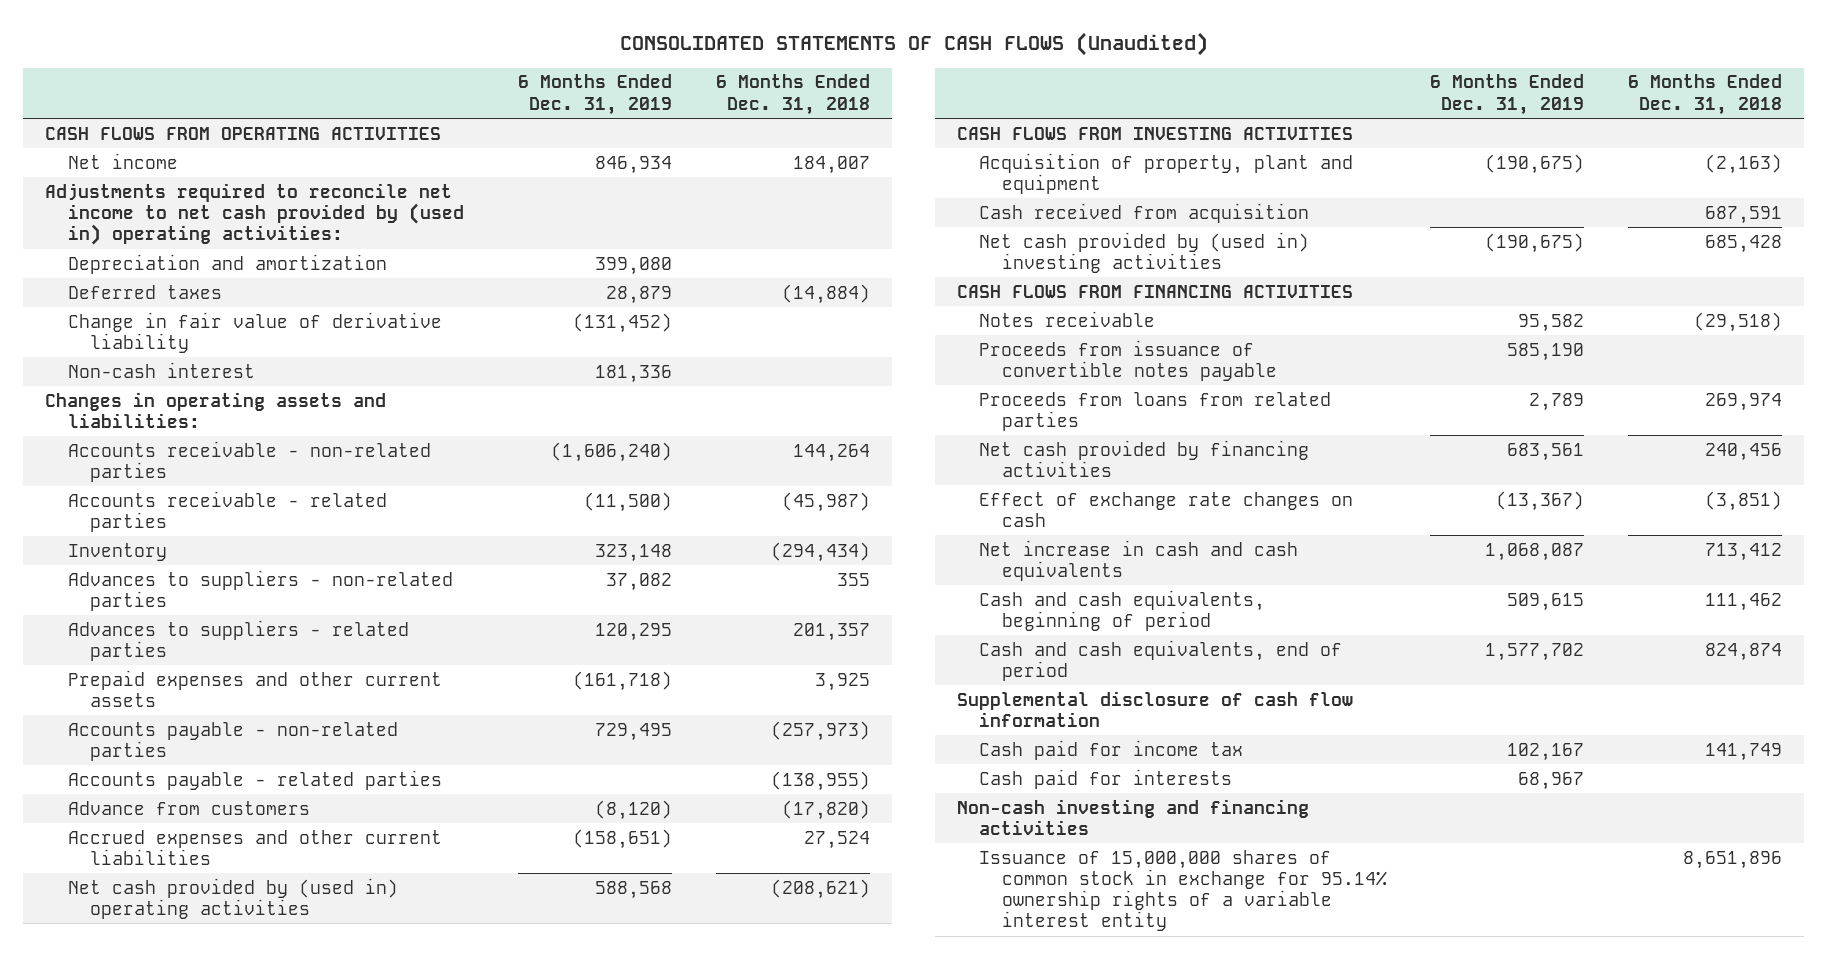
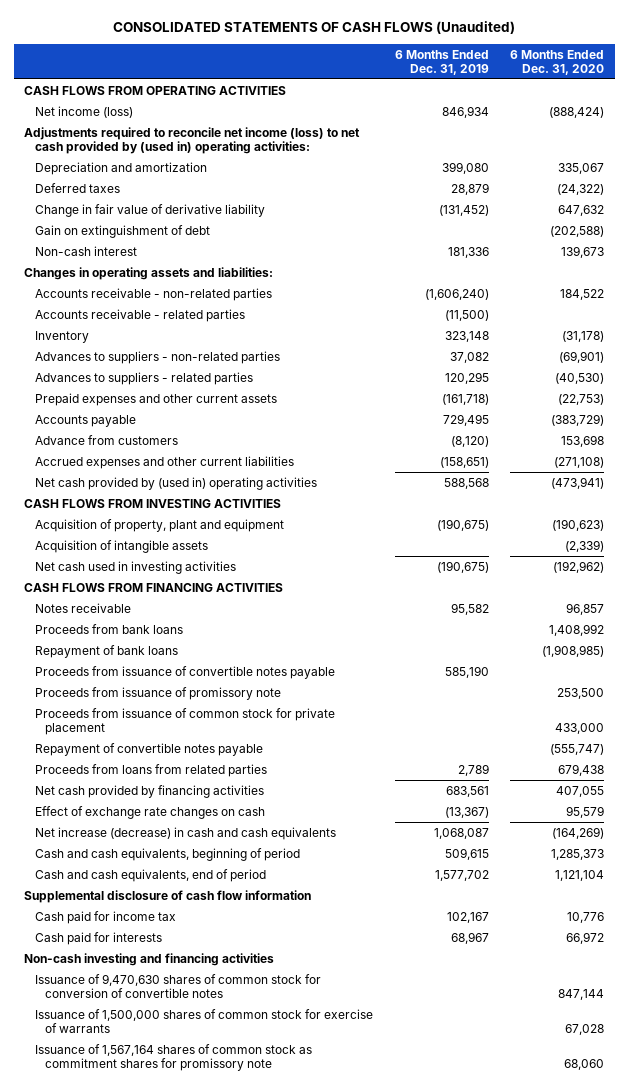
[715,74,870,115] 6 Months Ended Dec. 31, 2018 -> none
none -> [510,49,605,76] 6 Months Ended Dec. 31, 2020
[67,152,178,169] Net income -> [34,105,133,118] Net income (loss)
[45,182,464,246] Adjustments required to reconcile net income to net cash provided by (used in) operating activities: -> [24,126,361,154] Adjustments required to reconcile net income (loss) to net cash provided by (used in) operating activities:
none -> [34,224,210,238] Gain on extinguishment of debt
[67,769,442,790] Accounts payable - related parties -> none
[67,721,398,761] Accounts payable - non-related parties -> [34,414,136,427] Accounts payable
[979,202,1310,223] Cash received from acquisition -> none
none -> [34,539,208,553] Acquisition of intangible assets
[979,231,1310,273] Net cash provided by (used in) investing activities -> [34,560,236,574] Net cash used in investing activities
none -> [34,623,183,634] Proceeds from bank loans
none -> [34,644,178,658] Repayment of bank loans
none -> [34,686,281,700] Proceeds from issuance of promissory note
none -> [34,707,335,735] Proceeds from issuance of common stock for private placement
none -> [34,742,263,756] Repayment of convertible notes payable
[979,539,1299,581] Net increase in cash and cash equivalents -> [34,826,336,840] Net increase (decrease) in cash and cash equivalents
[979,849,1387,932] Issuance of 15,000,000 shares of common stock in exchange for 95.14% ownership rights of a variable interest entity -> none
none -> [34,973,321,998] Issuance of 9,470,630 shares of common stock for conversion of convertible notes
none -> [34,1008,373,1033] Issuance of 1,500,000 shares of common stock for exercise of warrants
none -> [34,1043,312,1071] Issuance of 1,567,164 shares of common stock as commitment shares for promissory note

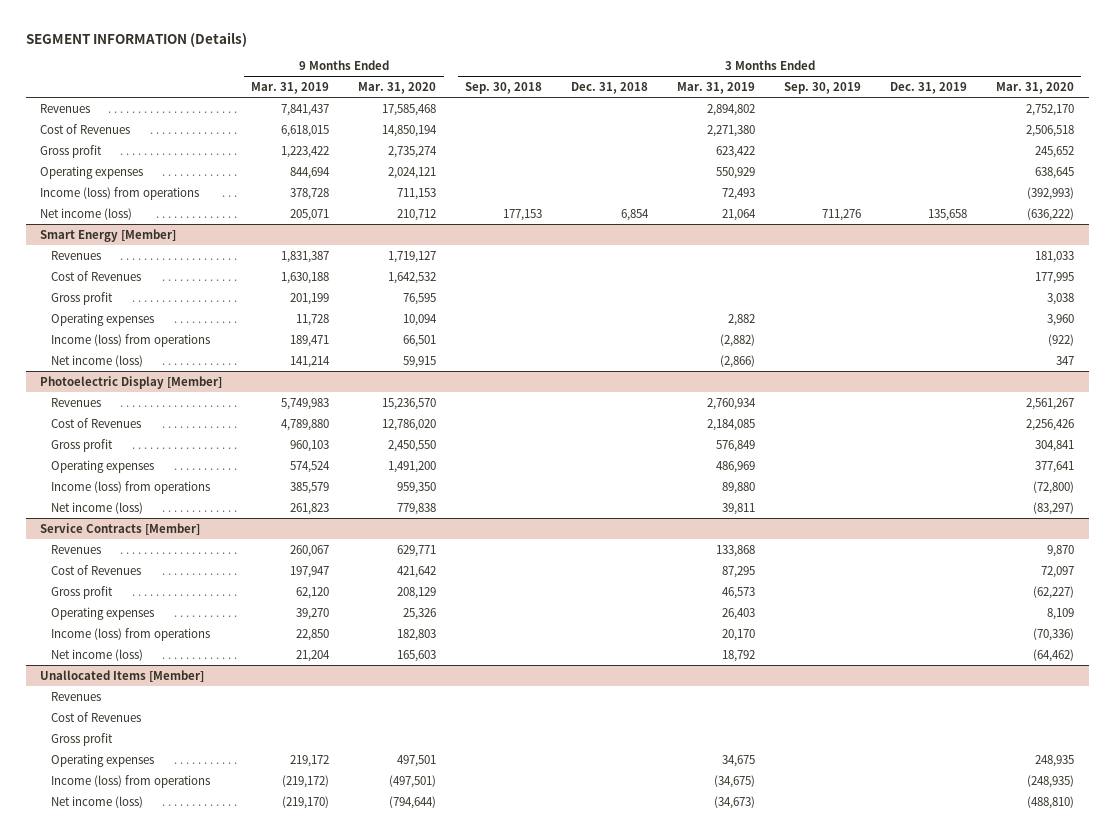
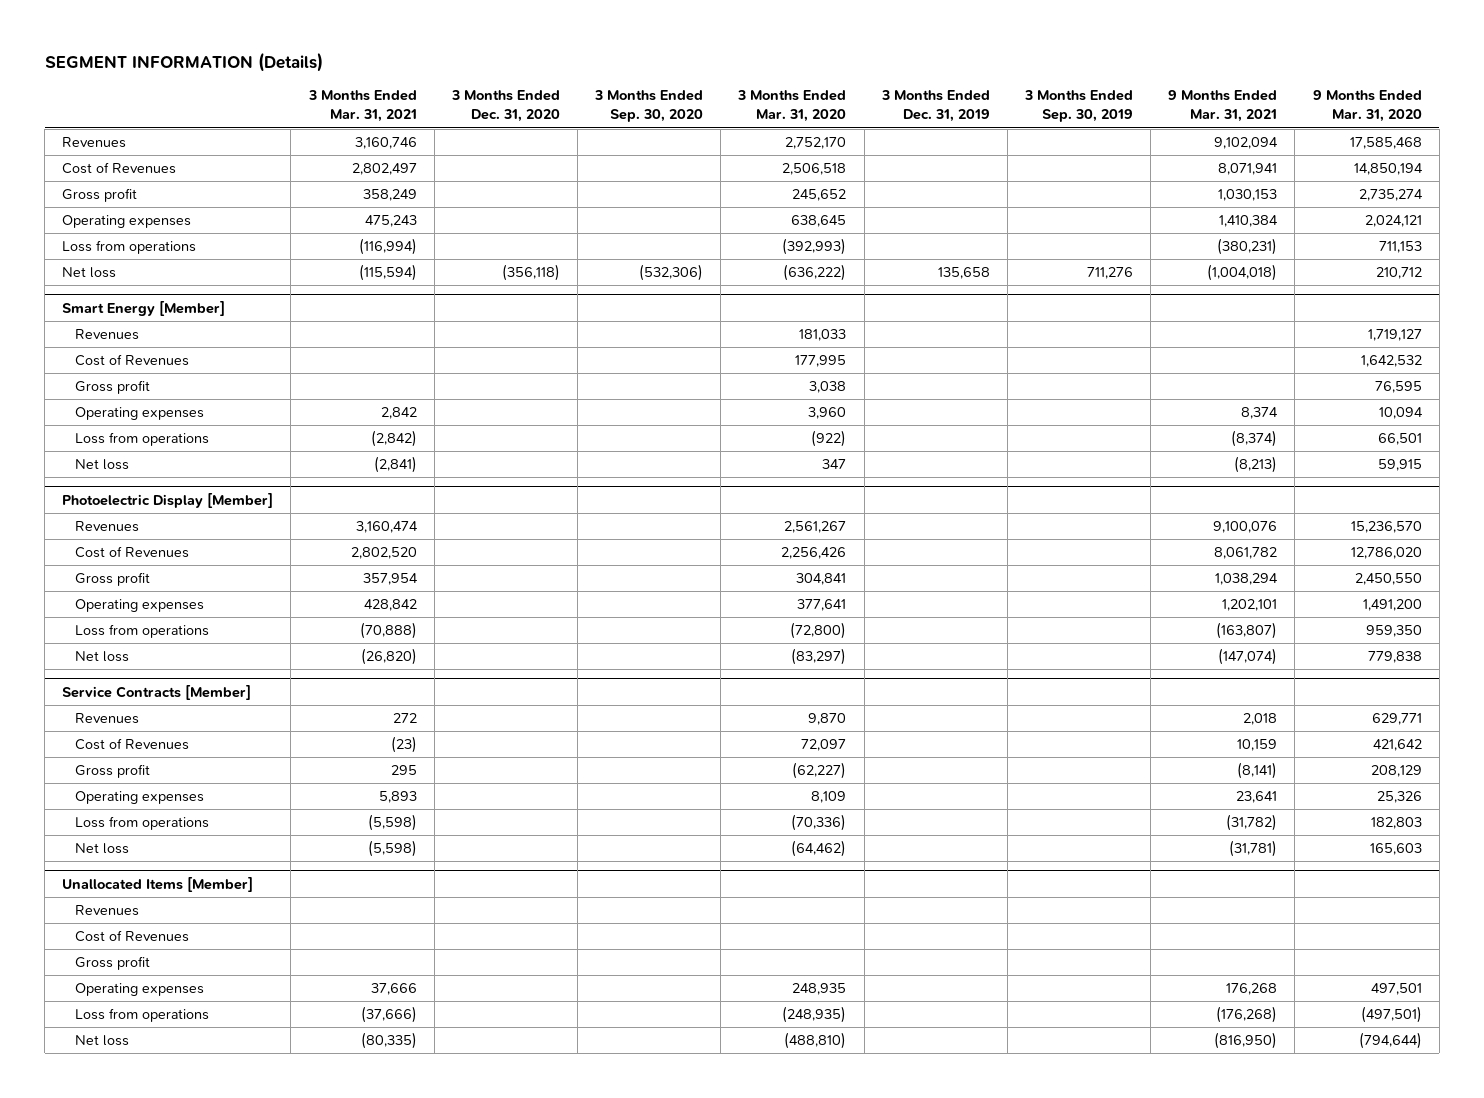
[251,81,330,94] Mar. 31, 2019 -> none
[465,81,543,94] Sep. 30, 2018 -> none
[571,81,649,94] Dec. 31, 2018 -> none
[677,81,756,94] Mar. 31, 2019 -> none
none -> [307,90,417,123] 3 Months Ended Mar. 31, 2021
none -> [450,90,560,123] 3 Months Ended Dec. 31, 2020
none -> [594,90,704,123] 3 Months Ended Sep. 30, 2020
none -> [1168,90,1278,123] 9 Months Ended Mar. 31, 2021
[40,186,200,200] Income (loss) from operations -> [62,240,197,255] Loss from operations
[40,207,133,220] Net income (loss) -> [62,267,117,279] Net loss
[51,333,211,347] Income (loss) from operations -> [75,432,210,447] Loss from operations
[51,354,144,367] Net income (loss) -> [75,459,130,471] Net loss
[51,480,211,494] Income (loss) from operations -> [75,624,210,639] Loss from operations
[51,501,144,514] Net income (loss) -> [75,651,130,663] Net loss
[51,627,211,641] Income (loss) from operations -> [75,816,210,831] Loss from operations
[51,648,144,661] Net income (loss) -> [75,843,130,855] Net loss
[51,774,211,788] Income (loss) from operations -> [75,1008,210,1023] Loss from operations
[51,795,144,808] Net income (loss) -> [75,1035,130,1047] Net loss

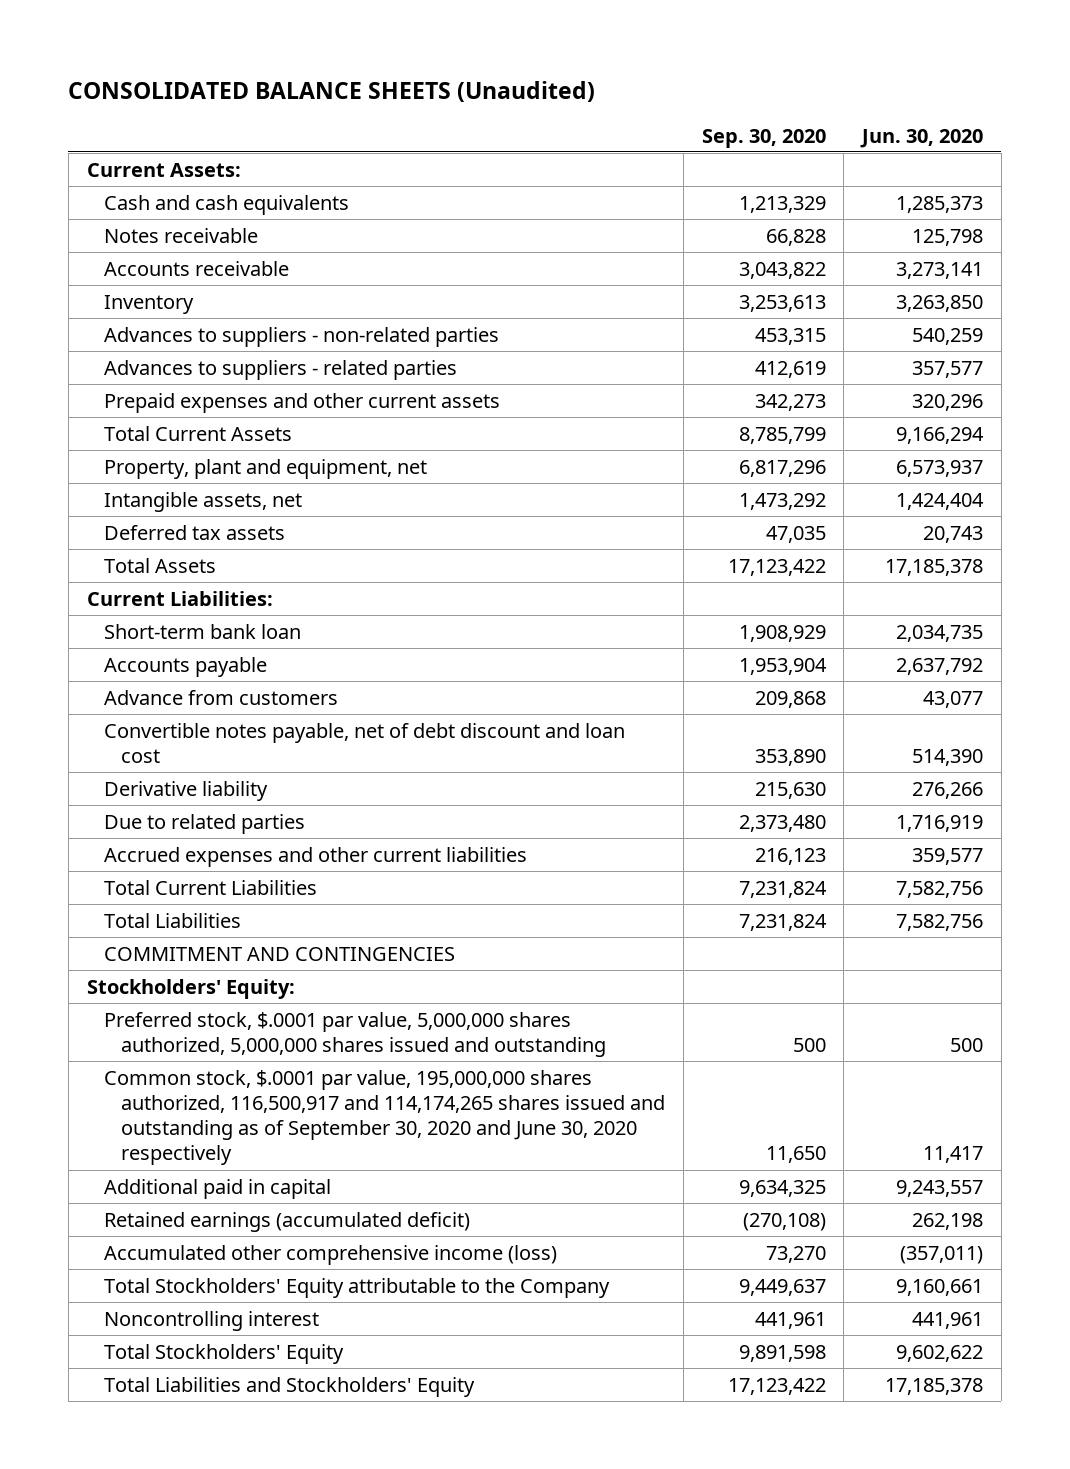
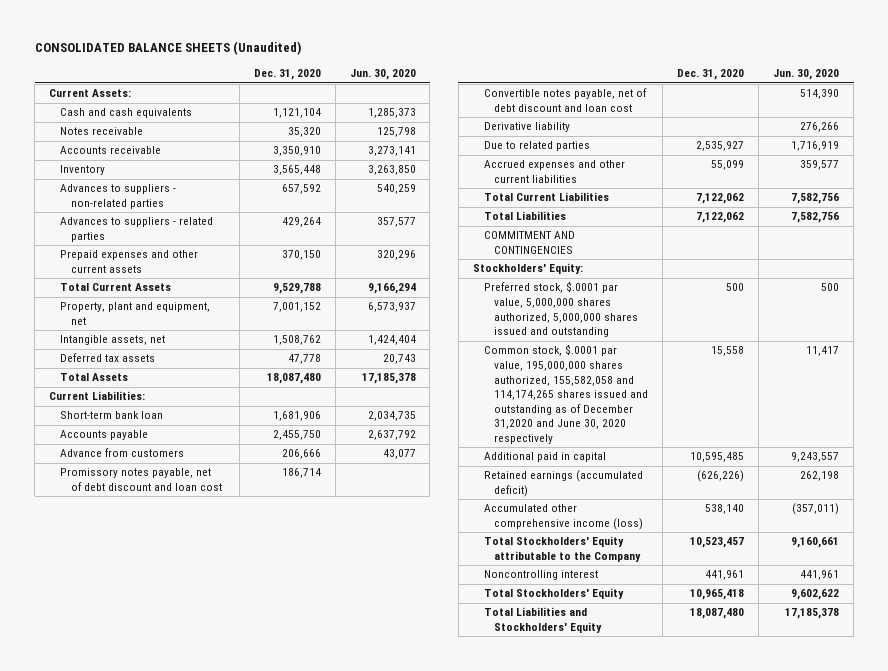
[701,128,826,148] Sep. 30, 2020 -> none
none -> [253,69,321,81] Dec. 31, 2020
none -> [60,468,222,492] Promissory notes payable, net of debt discount and loan cost
[103,1069,666,1166] Common stock, $.0001 par value, 195,000,000 shares authorized, 116,500,917 and 114,174,265 shares issued and outstanding as of September 30, 2020 and June 30, 2020 respectively -> [483,344,649,444] Common stock, $.0001 par value, 195,000,000 shares authorized, 155,582,058 and 114,174,265 shares issued and outstanding as of December 31,2020 and June 30, 2020 respectively

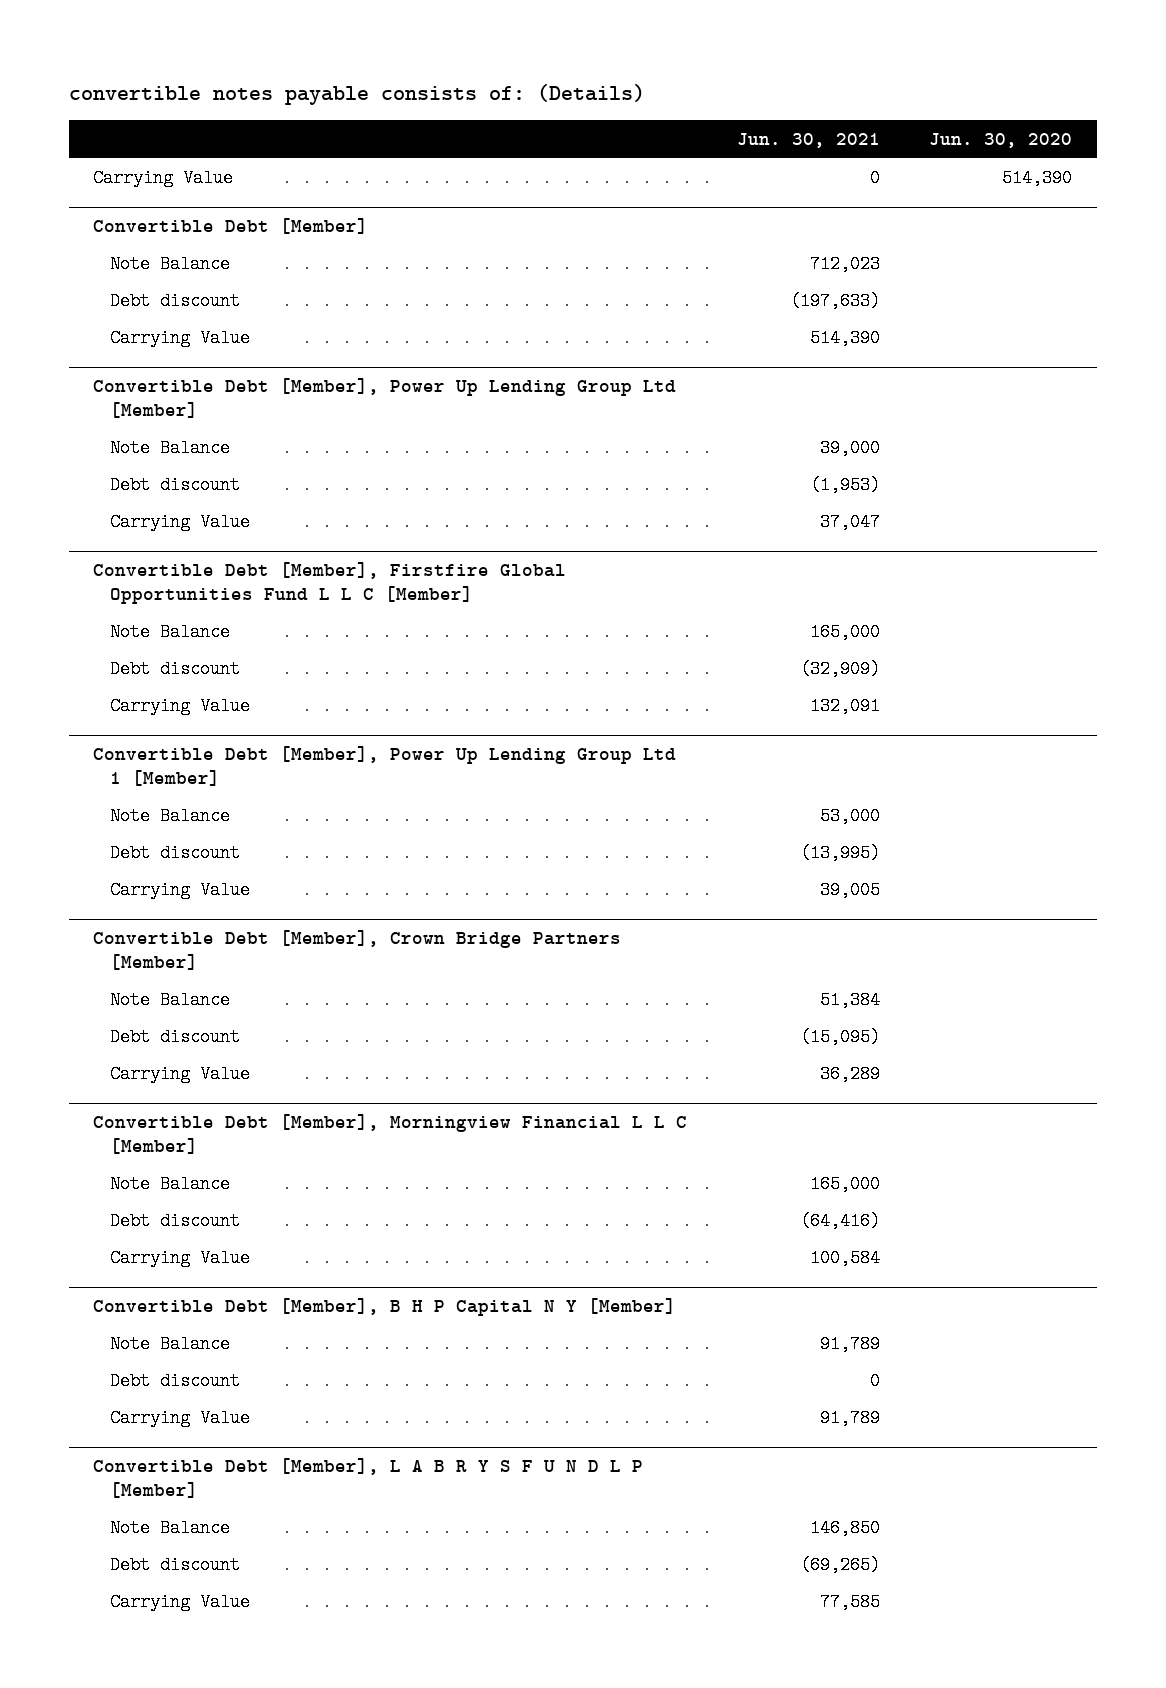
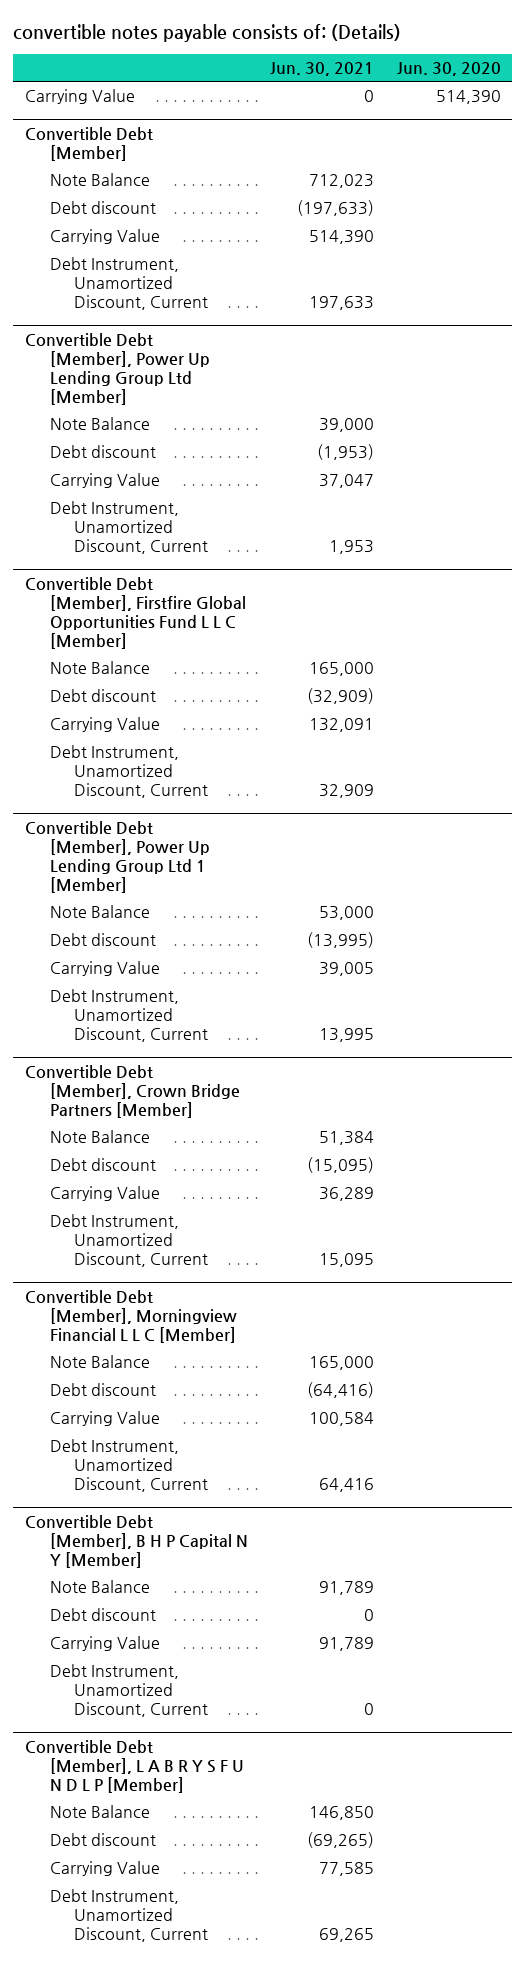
none -> [49,257,209,311] Debt Instrument, Unamortized Discount, Current
none -> [49,501,209,555] Debt Instrument, Unamortized Discount, Current
none -> [49,745,209,799] Debt Instrument, Unamortized Discount, Current
none -> [49,989,209,1043] Debt Instrument, Unamortized Discount, Current
none -> [49,1214,209,1268] Debt Instrument, Unamortized Discount, Current
none -> [49,1439,209,1493] Debt Instrument, Unamortized Discount, Current
none -> [49,1664,209,1718] Debt Instrument, Unamortized Discount, Current
none -> [49,1889,209,1943] Debt Instrument, Unamortized Discount, Current

